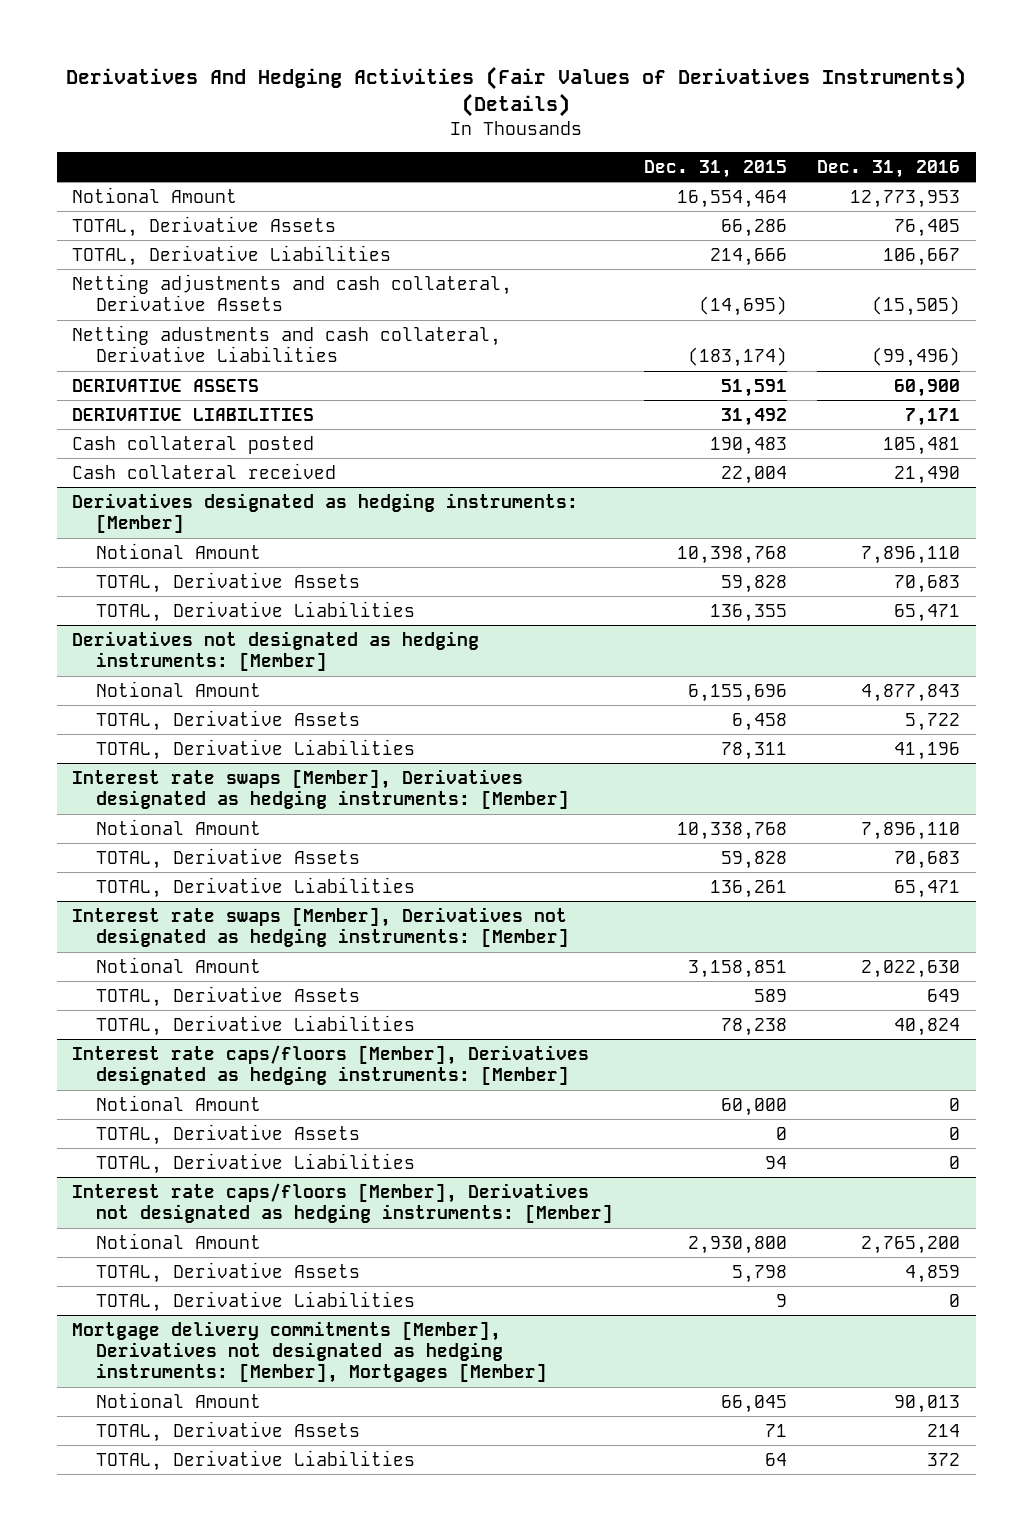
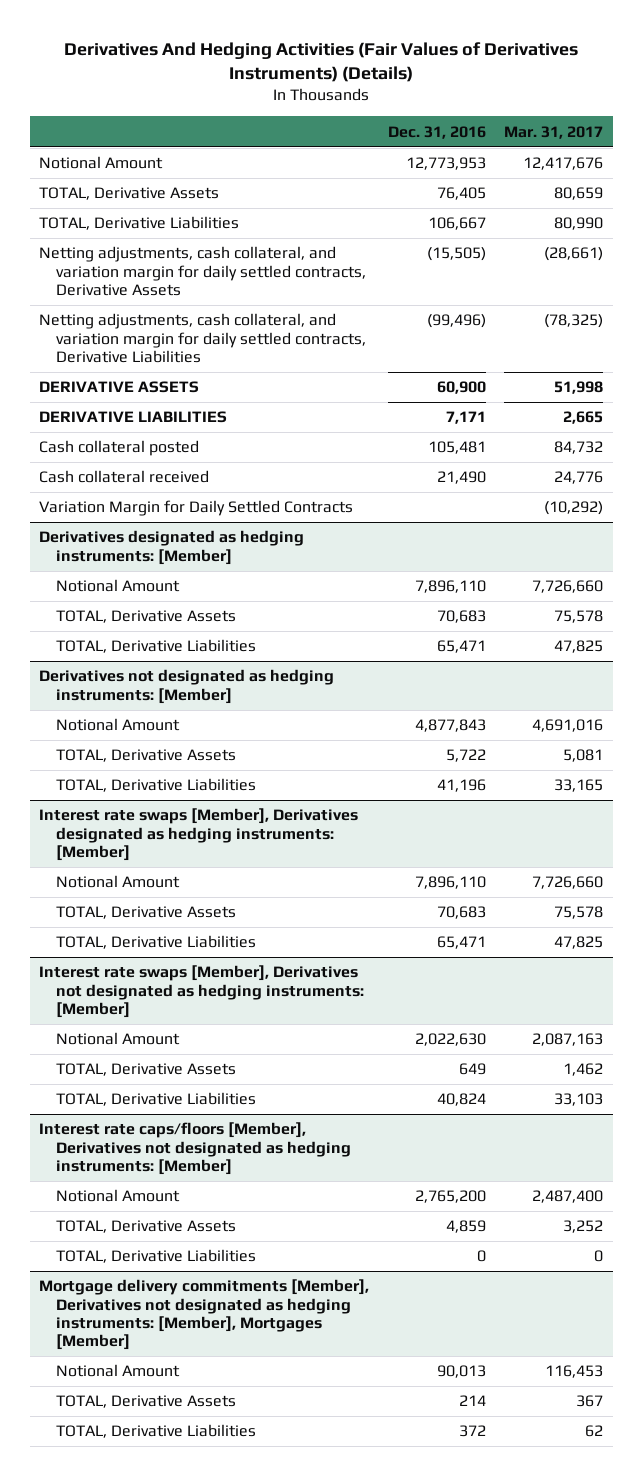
[643,159,787,178] Dec. 31, 2015 -> none
none -> [504,125,604,139] Mar. 31, 2017
[71,273,512,312] Netting adjustments and cash collateral, Derivative Assets -> [39,246,366,296] Netting adjustments, cash collateral, and variation margin for daily settled contracts, Derivative Assets
[71,324,501,363] Netting adustments and cash collateral, Derivative Liabilities -> [39,313,366,363] Netting adjustments, cash collateral, and variation margin for daily settled contracts, Derivative Liabilities
none -> [39,500,354,517] Variation Margin for Daily Settled Contracts
[71,1044,589,1086] Interest rate caps/floors [Member], Derivatives designated as hedging instruments: [Member] -> none
[95,1094,261,1111] Notional Amount -> none
[95,1123,360,1145] TOTAL, Derivative Assets -> none
[95,1152,415,1174] TOTAL, Derivative Liabilities -> none

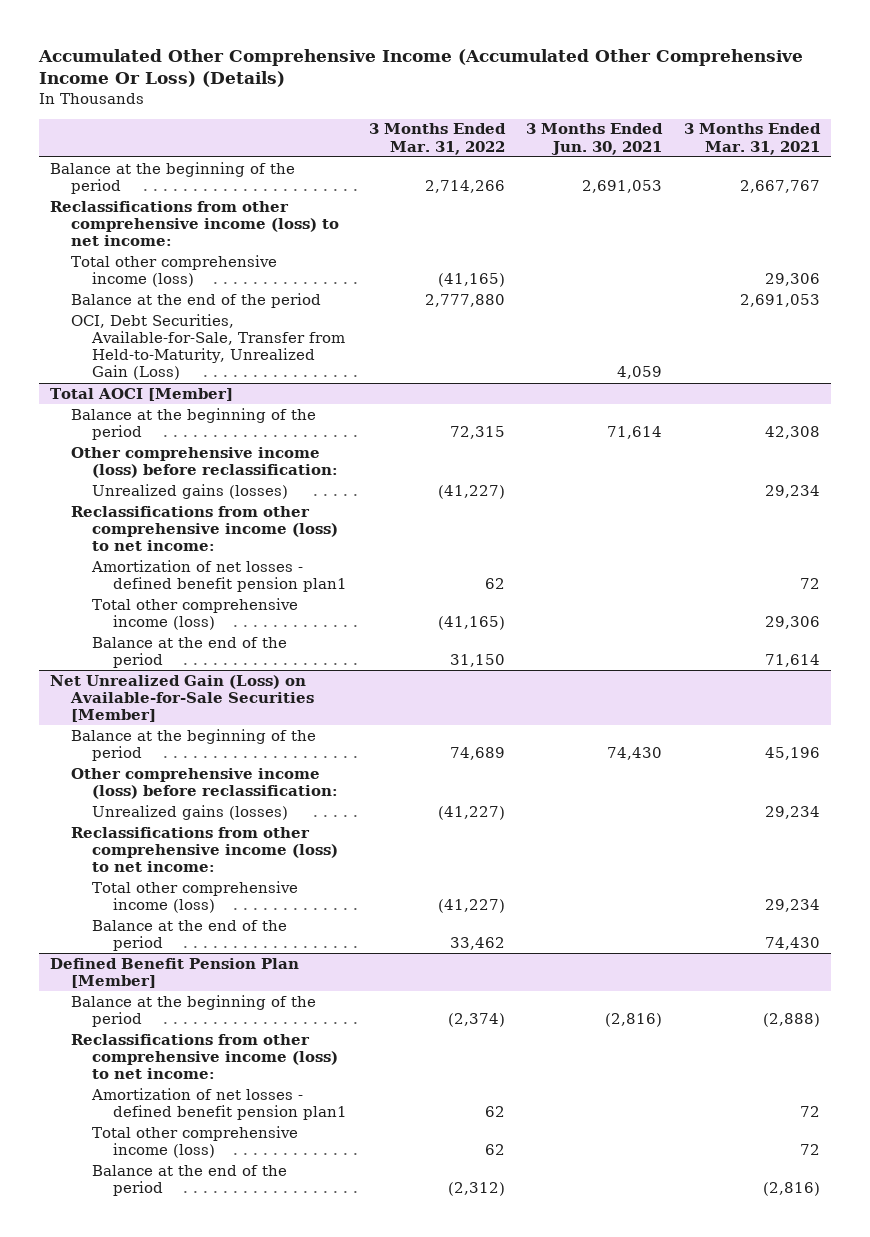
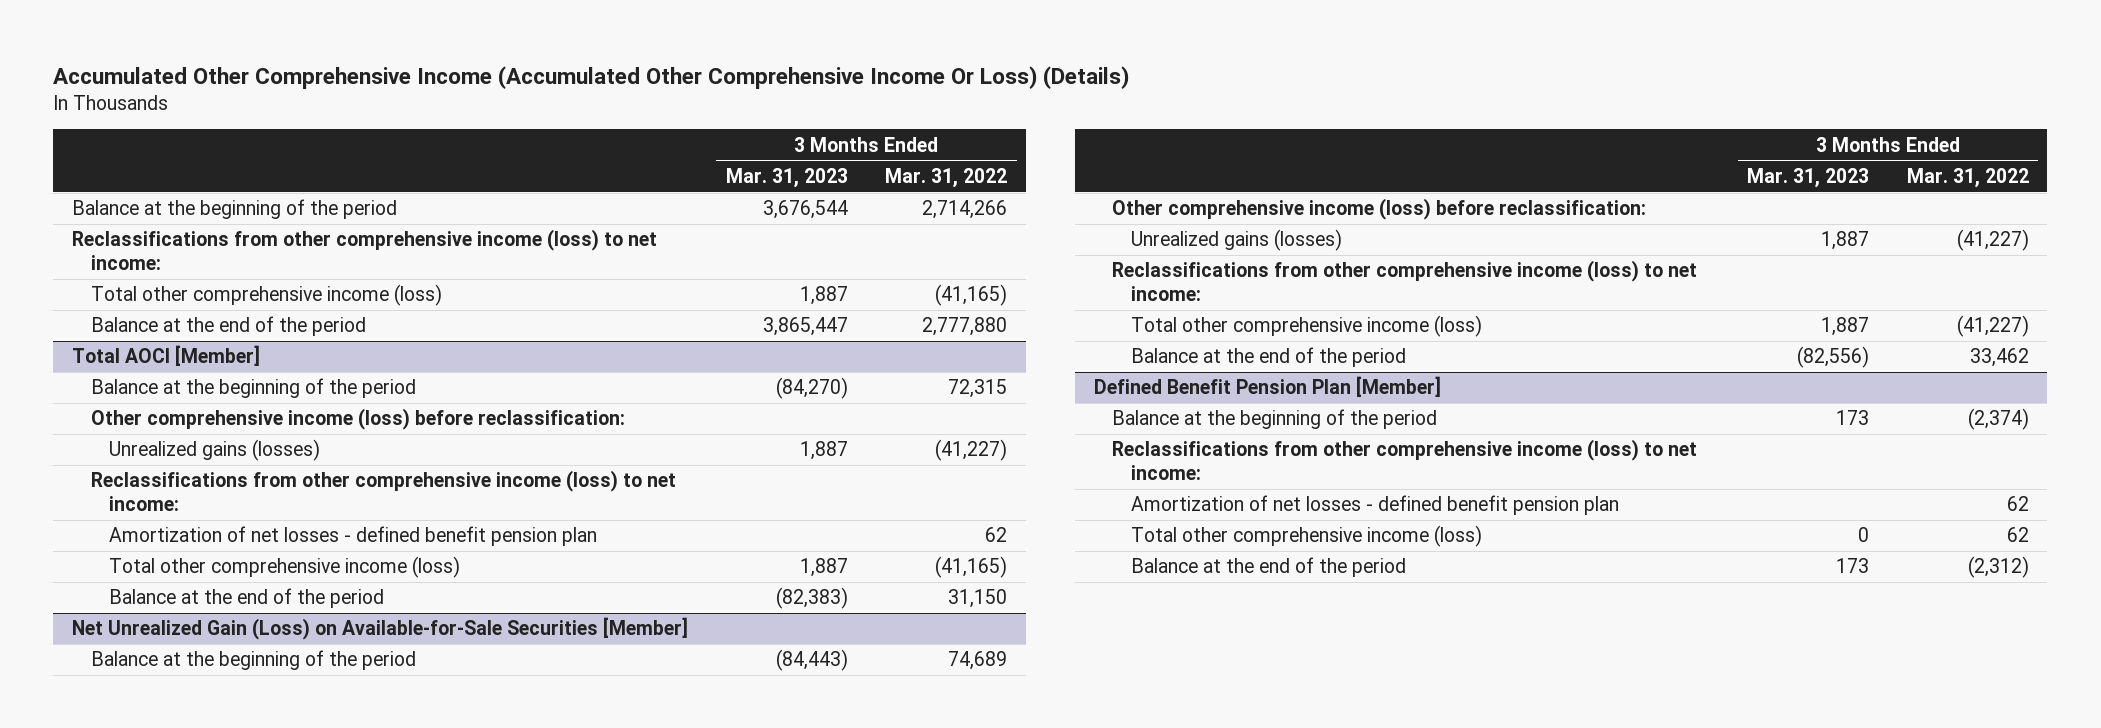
[526,123,664,155] 3 Months Ended Jun. 30, 2021 -> none
[684,123,822,155] 3 Months Ended Mar. 31, 2021 -> none
none -> [725,167,848,188] Mar. 31, 2023
[70,313,345,381] OCI, Debt Securities, Available-for-Sale, Transfer from Held-to-Maturity, Unrealized Gain (Loss) -> none
[90,559,347,592] Amortization of net losses - defined benefit pension plan1 -> [109,526,598,547] Amortization of net losses - defined benefit pension plan
[90,1087,347,1120] Amortization of net losses - defined benefit pension plan1 -> [1130,495,1619,516] Amortization of net losses - defined benefit pension plan

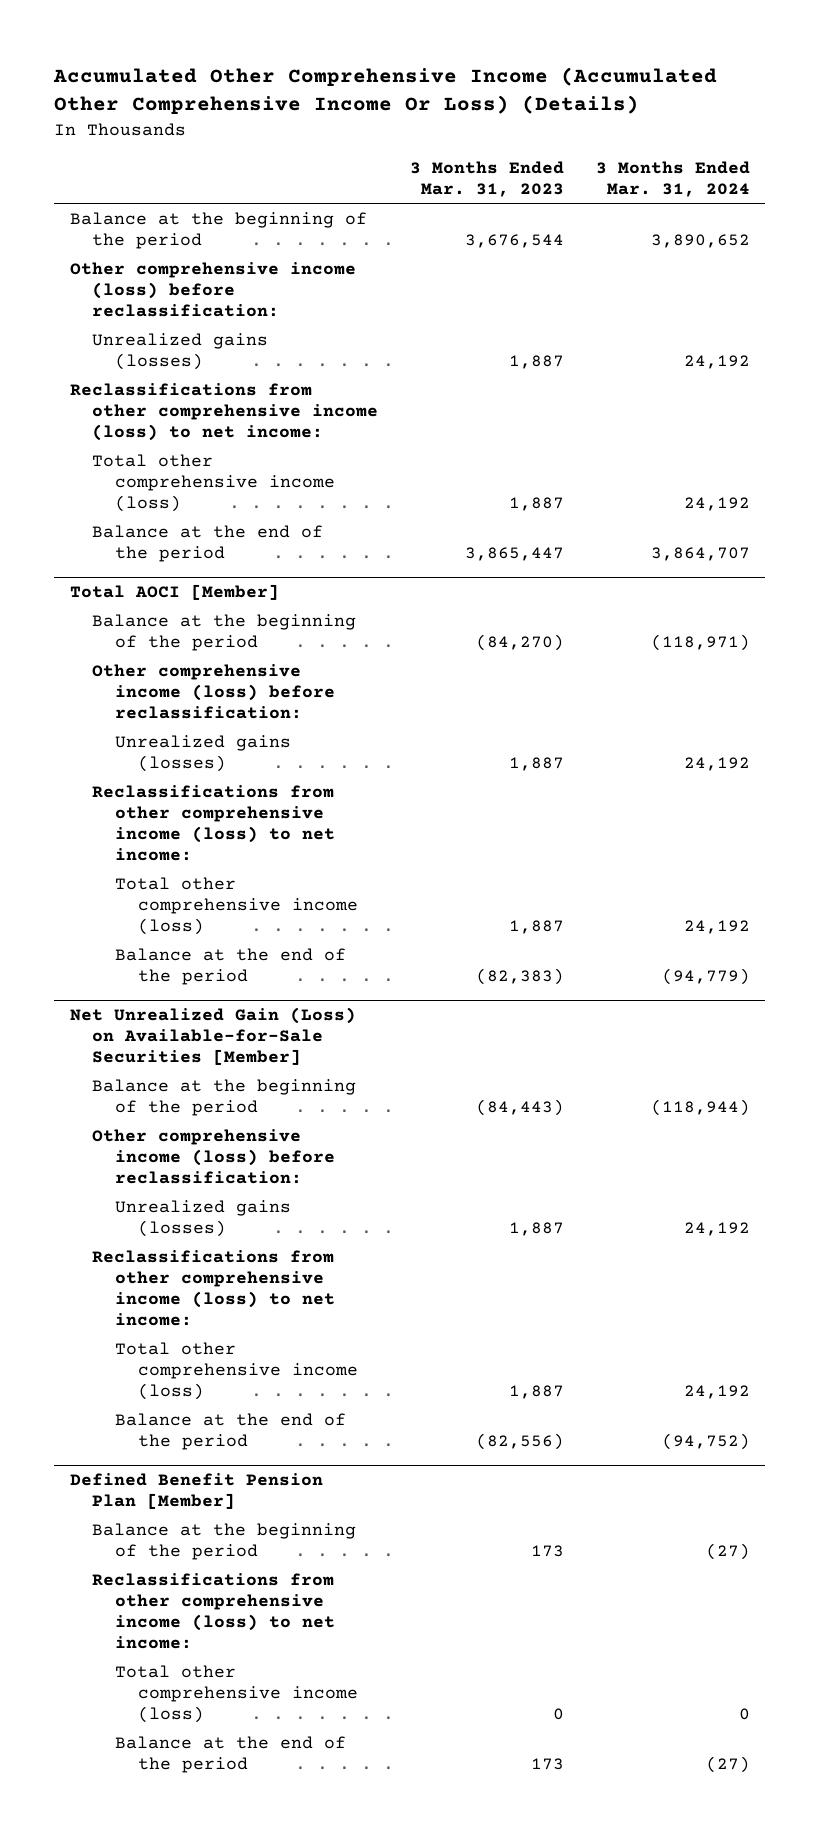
[885,167,1008,188] Mar. 31, 2022 -> none
none -> [595,160,750,197] 3 Months Ended Mar. 31, 2024
none -> [69,261,356,317] Other comprehensive income (loss) before reclassification:
none -> [92,332,269,370] Unrealized gains (losses)
[109,526,598,547] Amortization of net losses - defined benefit pension plan -> none
[1130,495,1619,516] Amortization of net losses - defined benefit pension plan -> none

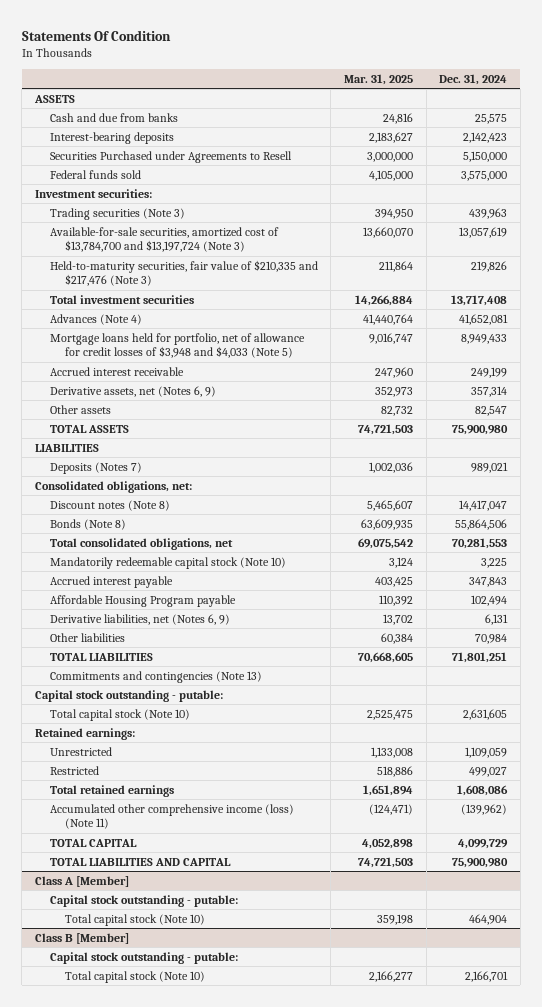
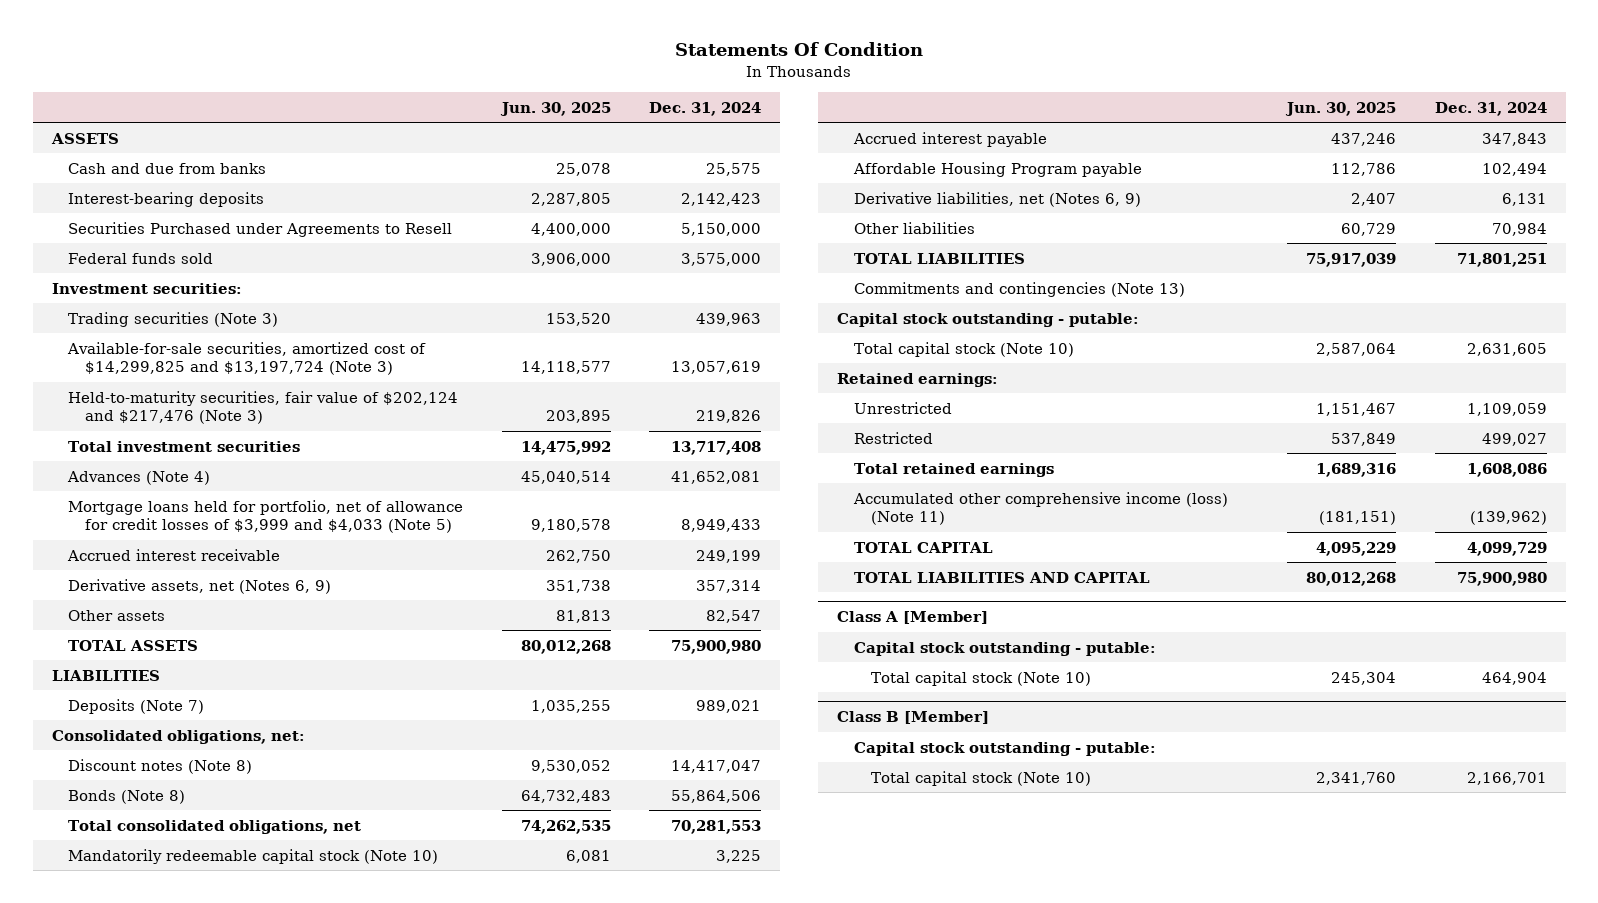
[343,73,413,85] Mar. 31, 2025 -> none
none -> [499,101,611,116] Jun. 30, 2025
[49,226,279,253] Available-for-sale securities, amortized cost of $13,784,700 and $13,197,724 (Note 3) -> [67,341,427,376] Available-for-sale securities, amortized cost of $14,299,825 and $13,197,724 (Note 3)
[49,259,318,287] Held-to-maturity securities, fair value of $210,335 and $217,476 (Note 3) -> [68,390,459,425] Held-to-maturity securities, fair value of $202,124 and $217,476 (Note 3)
[49,332,305,359] Mortgage loans held for portfolio, net of allowance for credit losses of $3,948 and $4,033 (Note 5) -> [68,499,464,534] Mortgage loans held for portfolio, net of allowance for credit losses of $3,999 and $4,033 (Note 5)
[49,461,142,474] Deposits (Notes 7) -> [68,698,205,714] Deposits (Note 7)

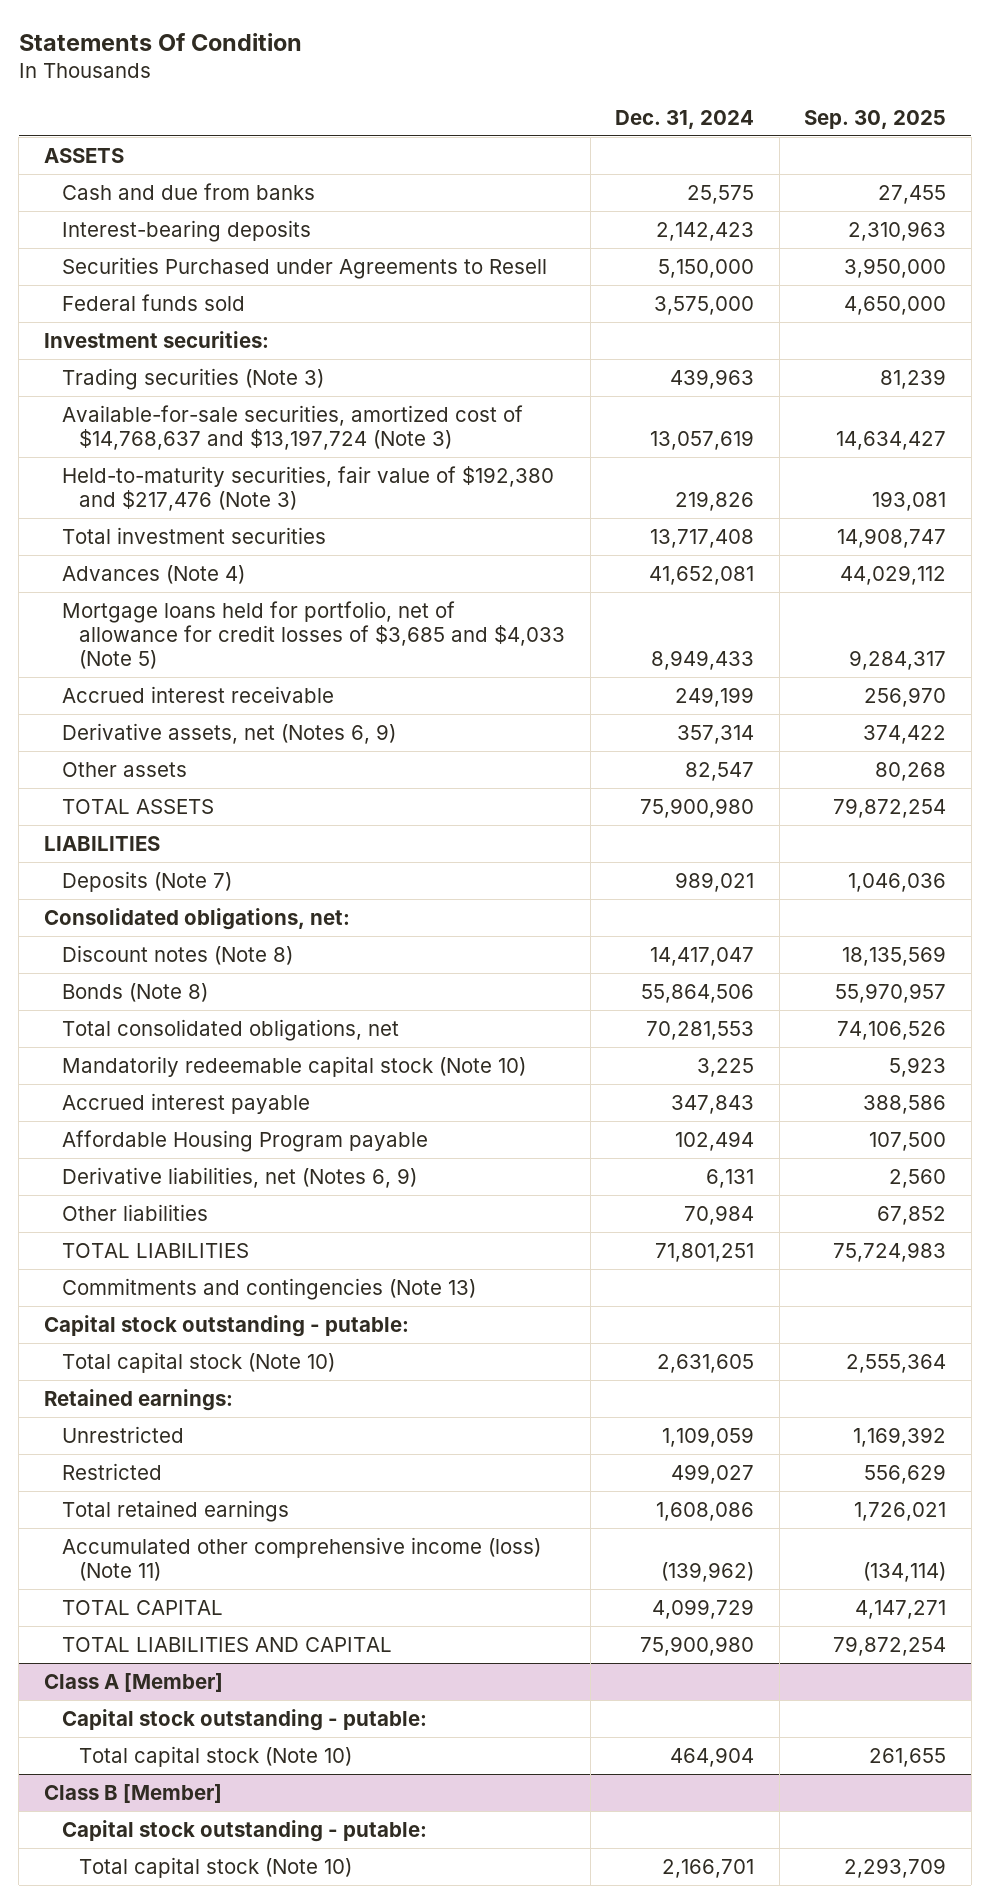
[499,101,611,116] Jun. 30, 2025 -> none
none -> [804,109,947,129] Sep. 30, 2025
[67,341,427,376] Available-for-sale securities, amortized cost of $14,299,825 and $13,197,724 (Note 3) -> [61,405,523,450] Available-for-sale securities, amortized cost of $14,768,637 and $13,197,724 (Note 3)
[68,390,459,425] Held-to-maturity securities, fair value of $202,124 and $217,476 (Note 3) -> [61,466,554,511] Held-to-maturity securities, fair value of $192,380 and $217,476 (Note 3)
[68,499,464,534] Mortgage loans held for portfolio, net of allowance for credit losses of $3,999 and $4,033 (Note 5) -> [61,601,566,669] Mortgage loans held for portfolio, net of allowance for credit losses of $3,685 and $4,033 (Note 5)

